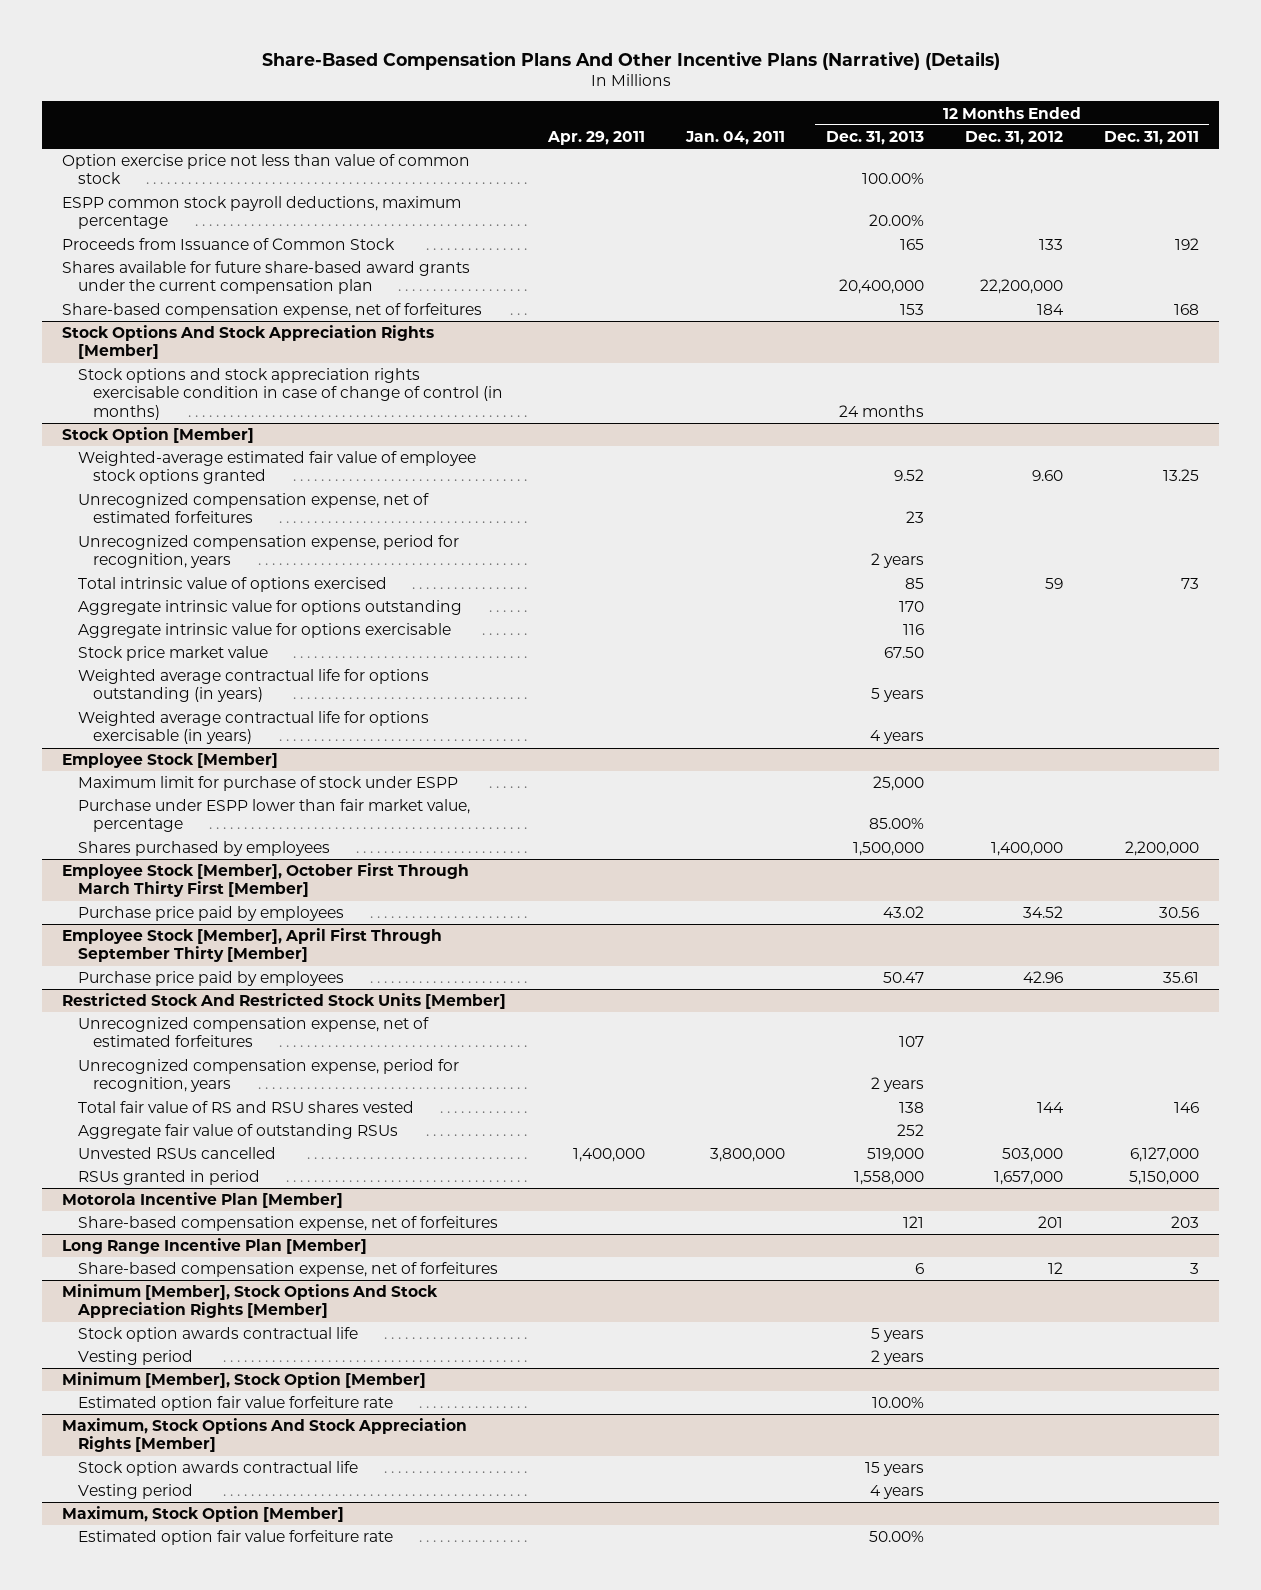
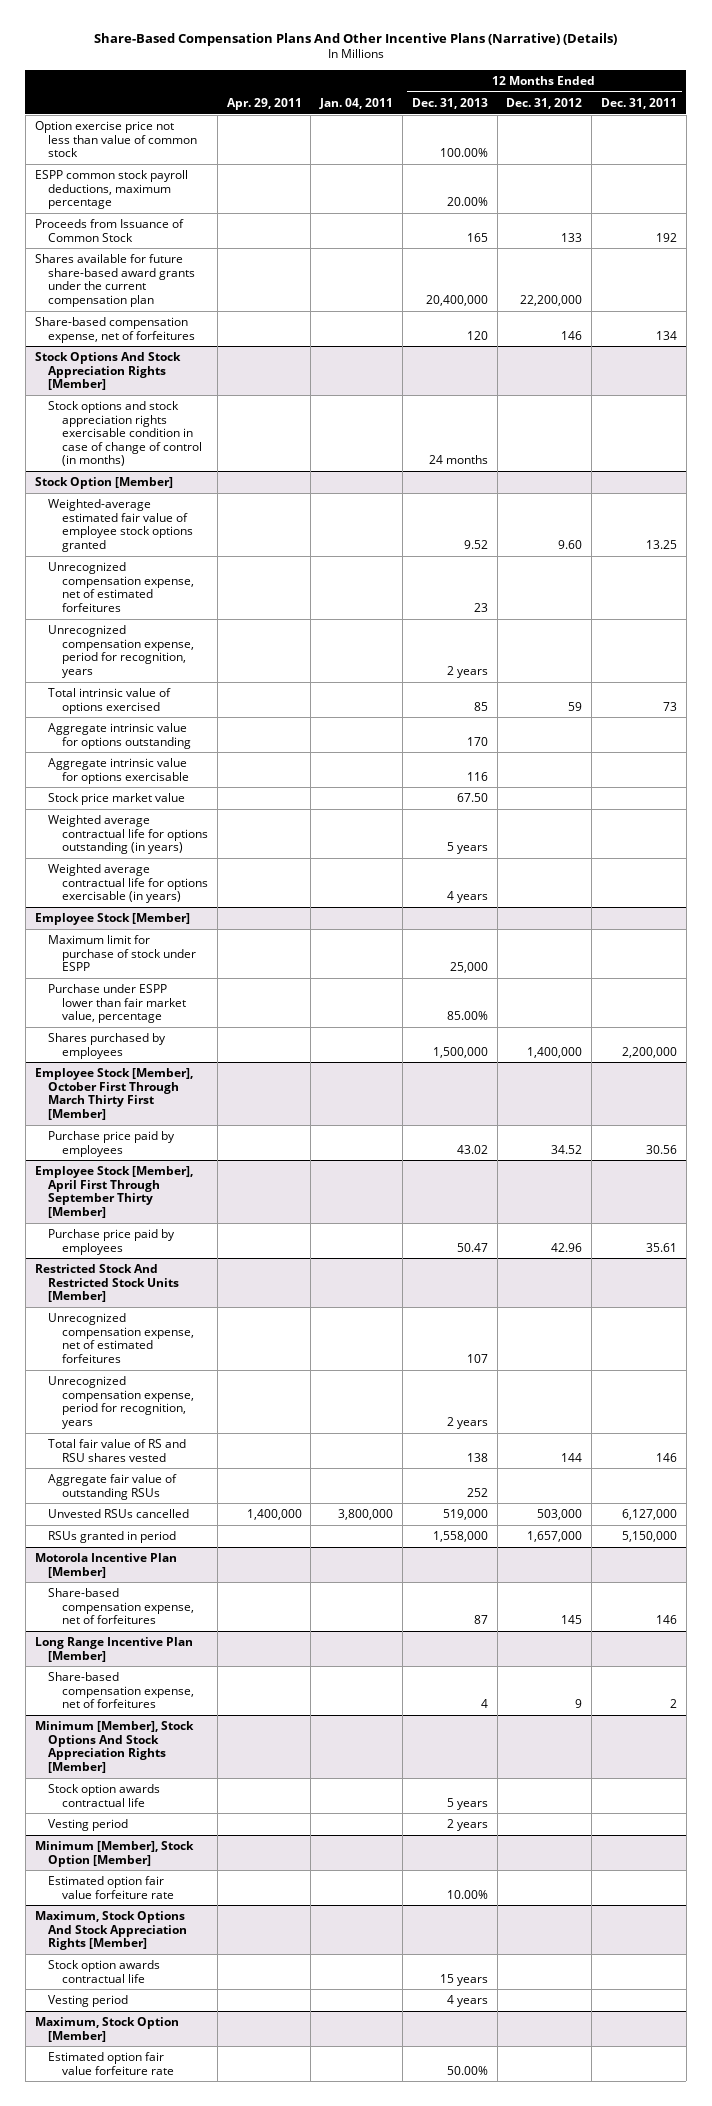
[899,304,924,316] 153 -> [466,330,488,340] 120
[1036,304,1064,316] 184 -> [561,330,583,340] 146
[1173,304,1199,316] 168 -> [655,330,677,340] 134
[902,1216,924,1229] 121 -> [473,1615,488,1625] 87
[1037,1216,1063,1229] 201 -> [561,1615,583,1625] 145
[1170,1216,1199,1229] 203 -> [655,1615,677,1625] 146
[914,1263,924,1275] 6 -> [480,1699,488,1709] 4
[1047,1262,1063,1275] 12 -> [575,1699,583,1709] 9
[1189,1263,1199,1275] 3 -> [669,1699,677,1709] 2

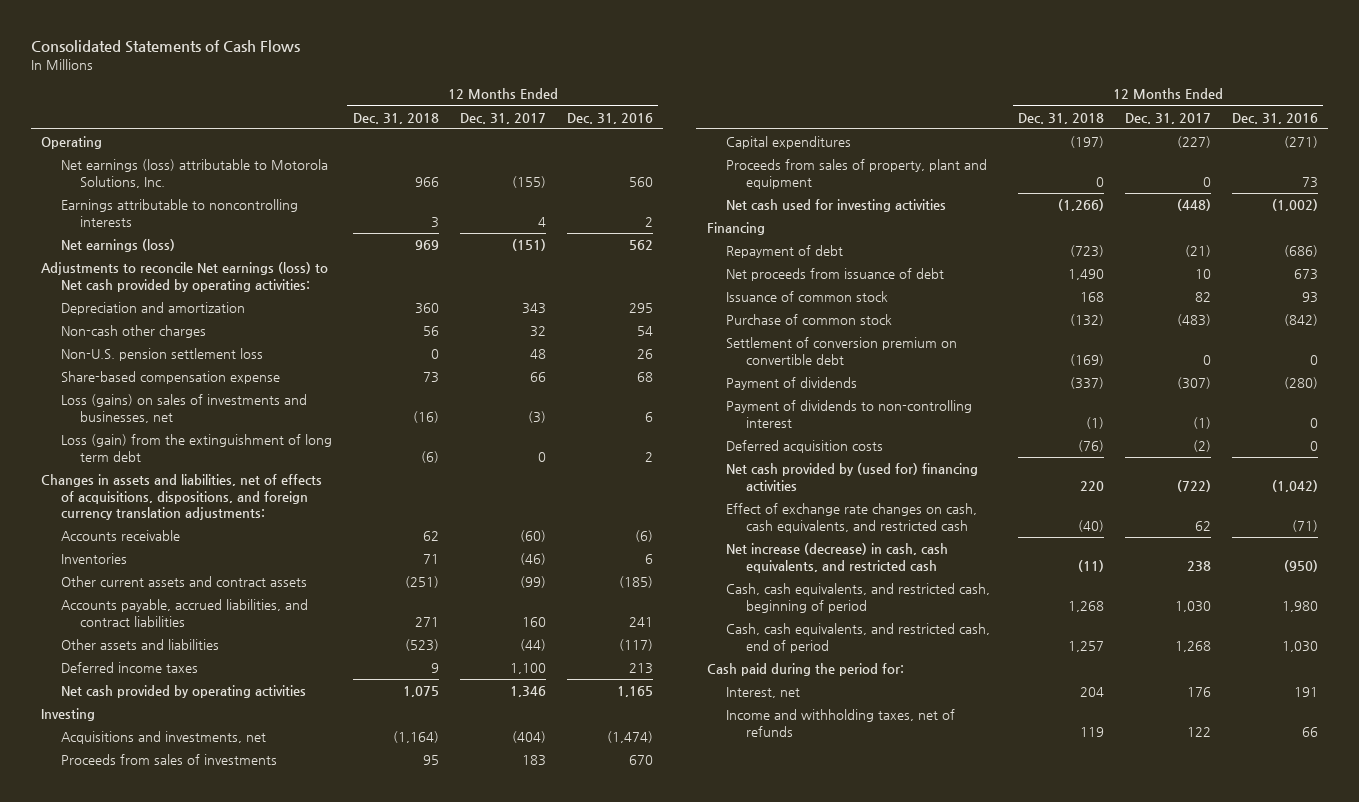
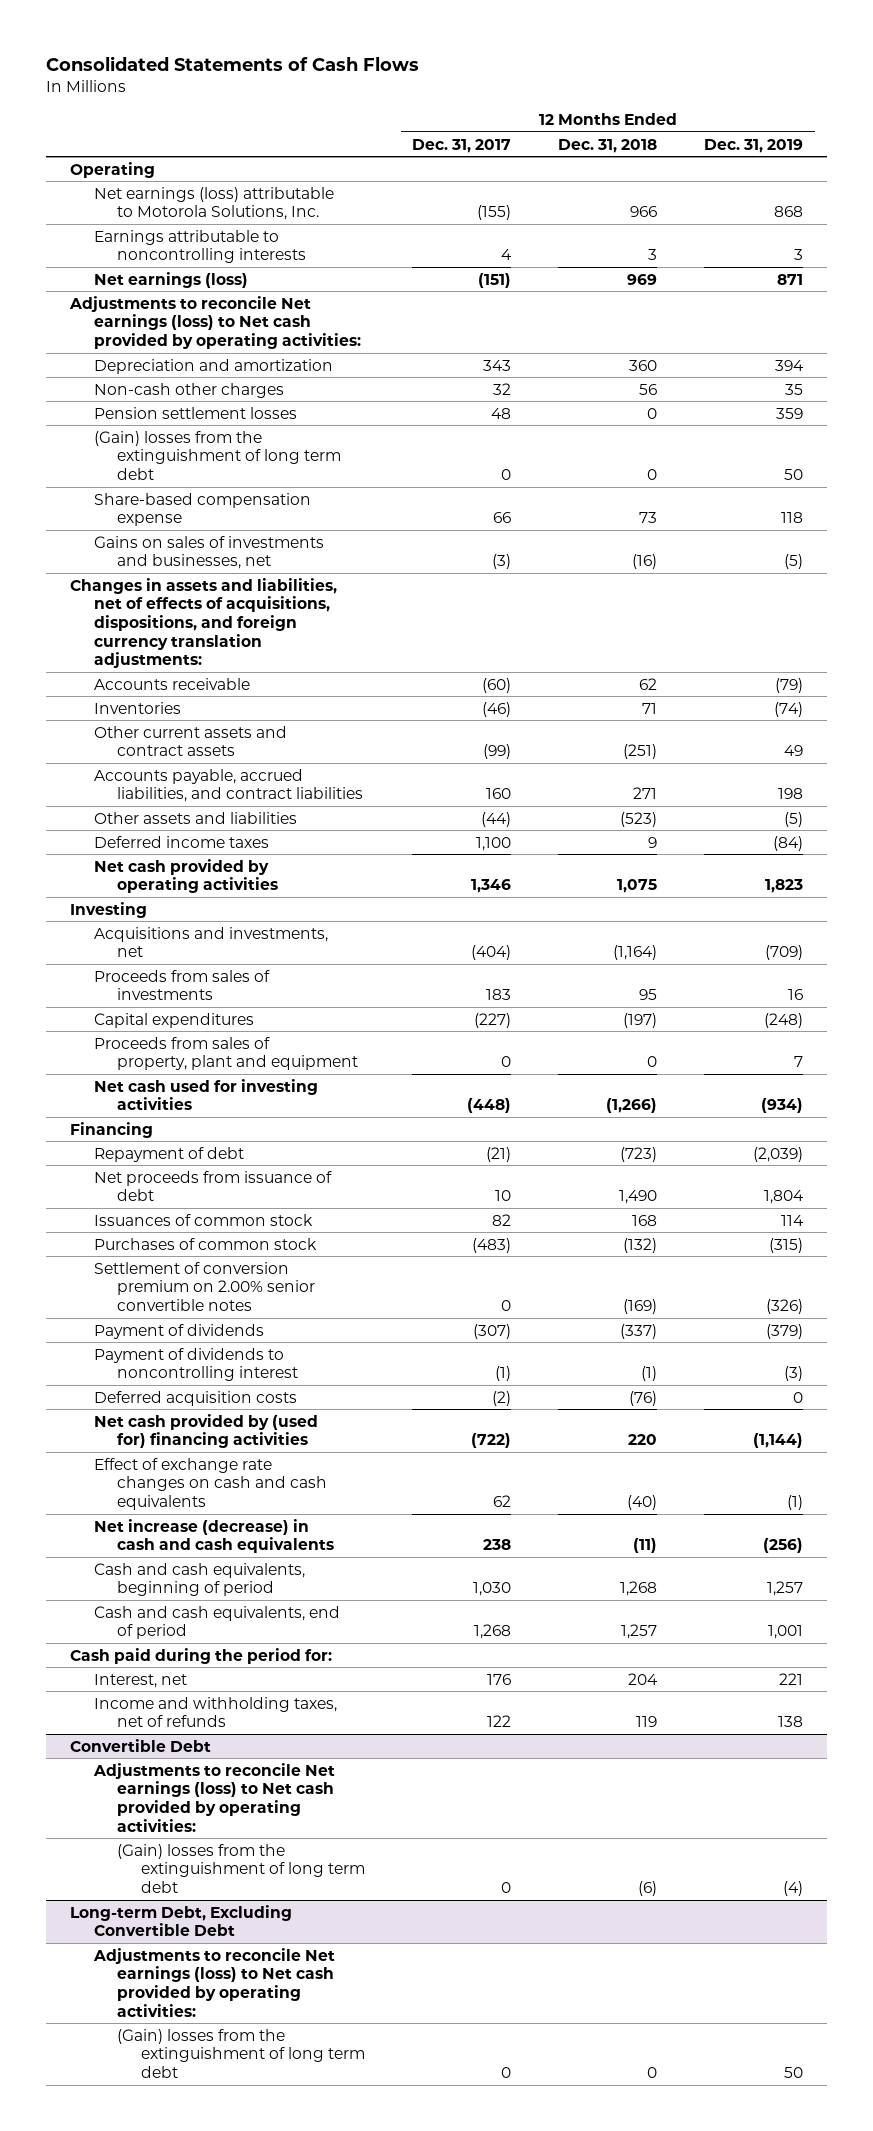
[566,112,653,124] Dec. 31, 2016 -> none
none -> [704,138,804,153] Dec. 31, 2019
[60,348,263,362] Non-U.S. pension settlement loss -> [93,406,297,419] Pension settlement losses
none -> [93,430,342,480] (Gain) losses from the extinguishment of long term debt
[60,434,332,462] Loss (gain) from the extinguishment of long term debt -> none
[60,394,307,423] Loss (gains) on sales of investments and businesses, net -> [93,535,324,570] Gains on sales of investments and businesses, net
[726,291,889,303] Issuance of common stock -> [93,1213,313,1226] Issuances of common stock
[726,314,893,326] Purchase of common stock -> [93,1237,317,1250] Purchases of common stock
[726,337,958,365] Settlement of conversion premium on convertible debt -> [93,1261,316,1311] Settlement of conversion premium on 2.00% senior convertible notes
[726,400,973,428] Payment of dividends to non-controlling interest -> [93,1347,299,1382] Payment of dividends to noncontrolling interest
[726,503,978,533] Effect of exchange rate changes on cash, cash equivalents, and restricted cash -> [93,1457,328,1510] Effect of exchange rate changes on cash and cash equivalents
[726,543,949,573] Net increase (decrease) in cash, cash equivalents, and restricted cash -> [93,1518,335,1554] Net increase (decrease) in cash and cash equivalents
[726,583,991,613] Cash, cash equivalents, and restricted cash, beginning of period -> [93,1562,305,1597] Cash and cash equivalents, beginning of period
[726,623,991,653] Cash, cash equivalents, and restricted cash, end of period -> [93,1605,340,1640] Cash and cash equivalents, end of period
none -> [69,1738,211,1752] Convertible Debt
none -> [92,1762,335,1832] Adjustments to reconcile Net earnings (loss) to Net cash provided by operating activities:
none -> [117,1843,366,1893] (Gain) losses from the extinguishment of long term debt
none -> [69,1904,292,1937] Long-term Debt, Excluding Convertible Debt
none -> [92,1947,335,2017] Adjustments to reconcile Net earnings (loss) to Net cash provided by operating activities:
none -> [117,2028,366,2078] (Gain) losses from the extinguishment of long term debt

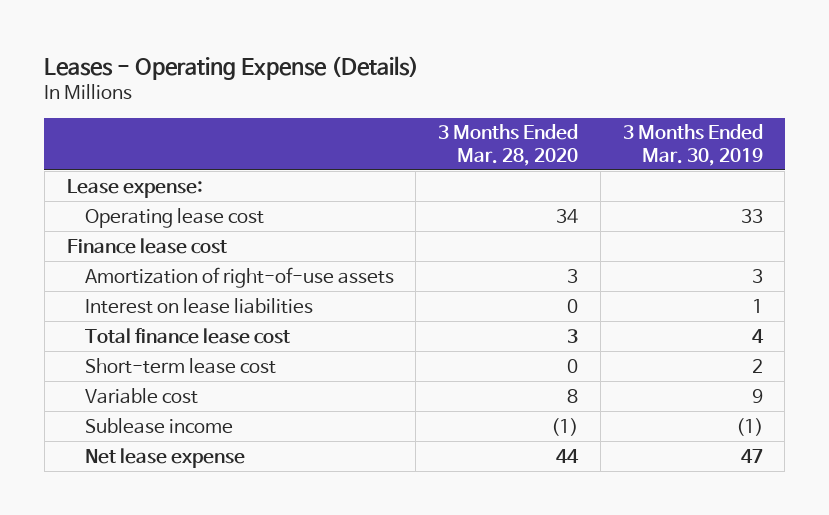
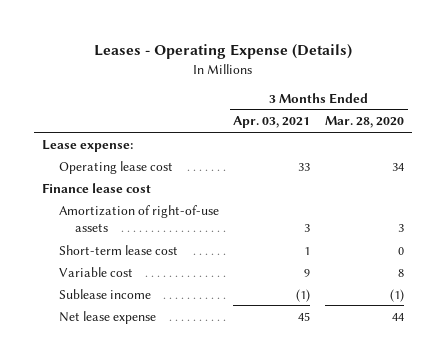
[622,124,763,166] 3 Months Ended Mar. 30, 2019 -> none
none -> [233,116,311,129] Apr. 03, 2021
[84,297,313,314] Interest on lease liabilities -> none
[84,327,290,344] Total finance lease cost -> none

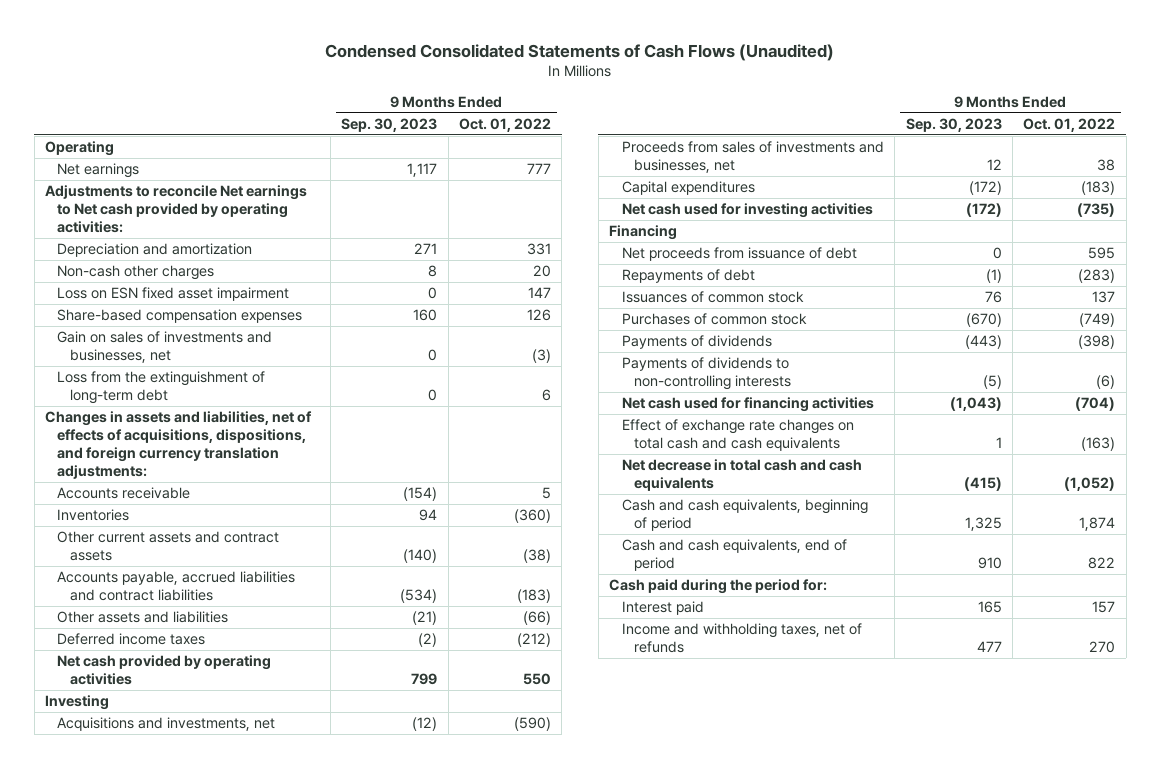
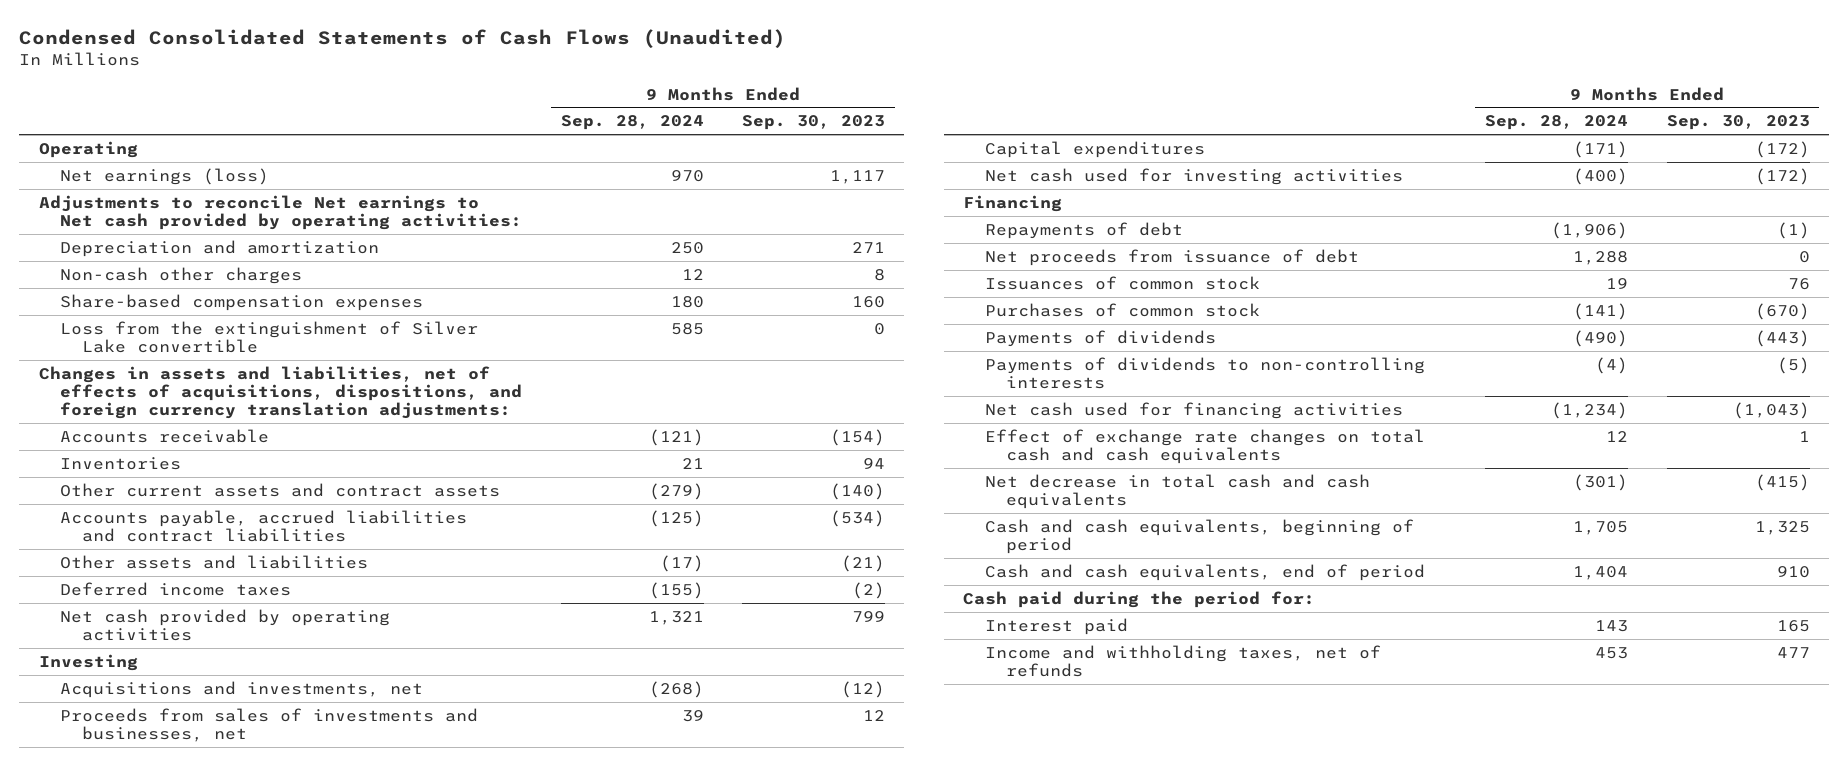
[459,118,552,133] Oct. 01, 2022 -> none
none -> [560,115,704,131] Sep. 28, 2024
[57,163,140,179] Net earnings -> [60,167,270,185] Net earnings (loss)
[57,287,290,302] Loss on ESN fixed asset impairment -> none
[57,331,273,364] Gain on sales of investments and businesses, net -> none
[57,371,266,405] Loss from the extinguishment of long-term debt -> [60,320,479,354] Loss from the extinguishment of Silver Lake convertible
[621,247,857,262] Net proceeds from issuance of debt -> [984,248,1359,266] Net proceeds from issuance of debt

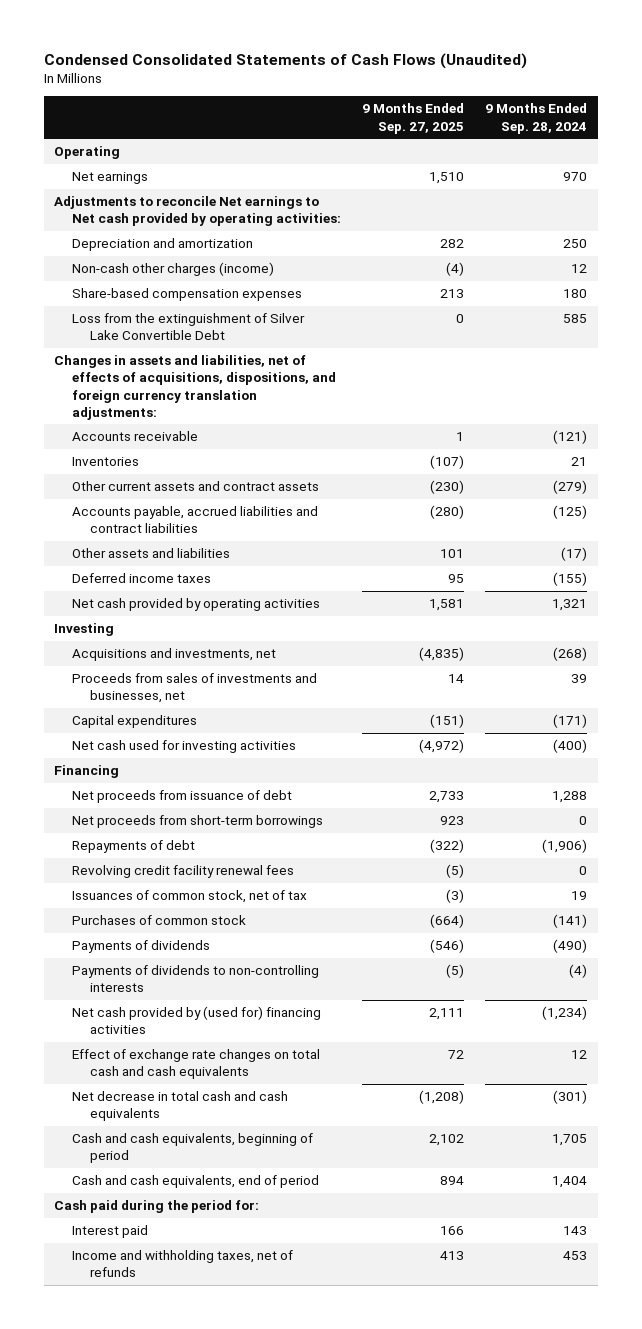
[742,115,886,131] Sep. 30, 2023 -> none
none -> [362,103,465,134] 9 Months Ended Sep. 27, 2025
[60,167,270,185] Net earnings (loss) -> [72,172,149,185] Net earnings
[60,266,303,284] Non-cash other charges -> [72,262,275,277] Non-cash other charges (income)
[60,320,479,354] Loss from the extinguishment of Silver Lake convertible -> [72,313,306,341] Loss from the extinguishment of Silver Lake Convertible Debt
none -> [72,815,324,829] Net proceeds from short-term borrowings
[984,221,1183,239] Repayments of debt -> [72,840,196,854] Repayments of debt
none -> [72,865,295,879] Revolving credit facility renewal fees
[984,275,1260,290] Issuances of common stock -> [72,890,308,904] Issuances of common stock, net of tax
[984,401,1403,419] Net cash used for financing activities -> [72,1006,322,1035] Net cash provided by (used for) financing activities

